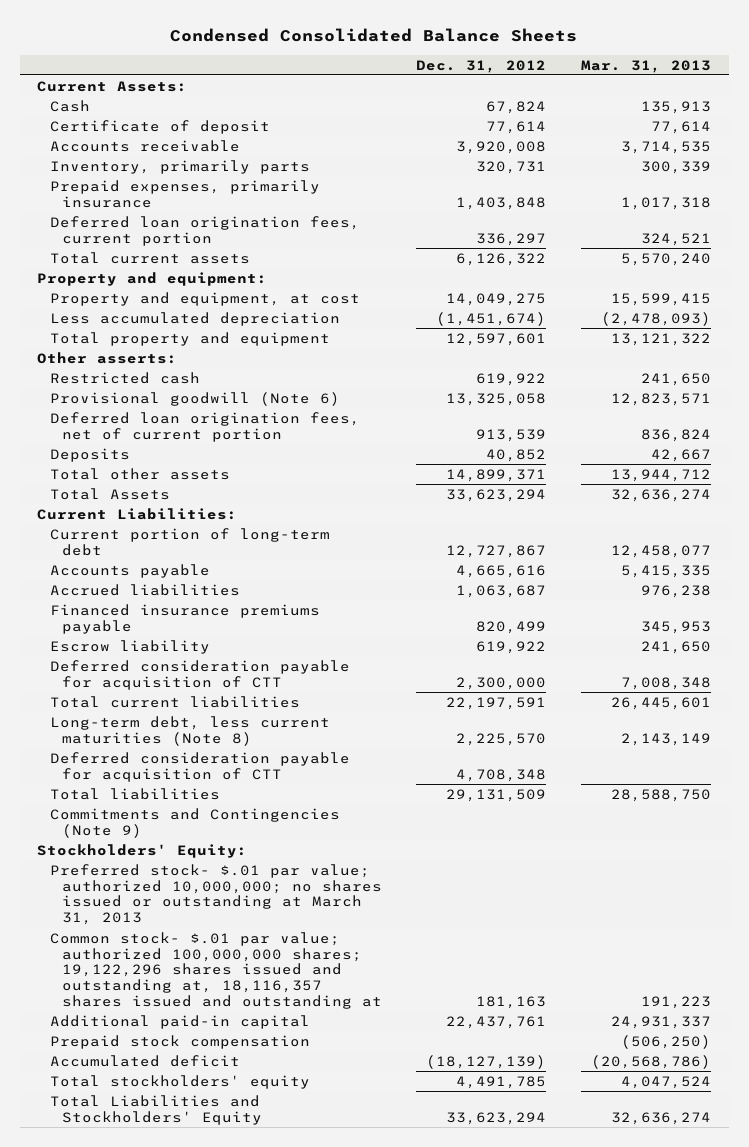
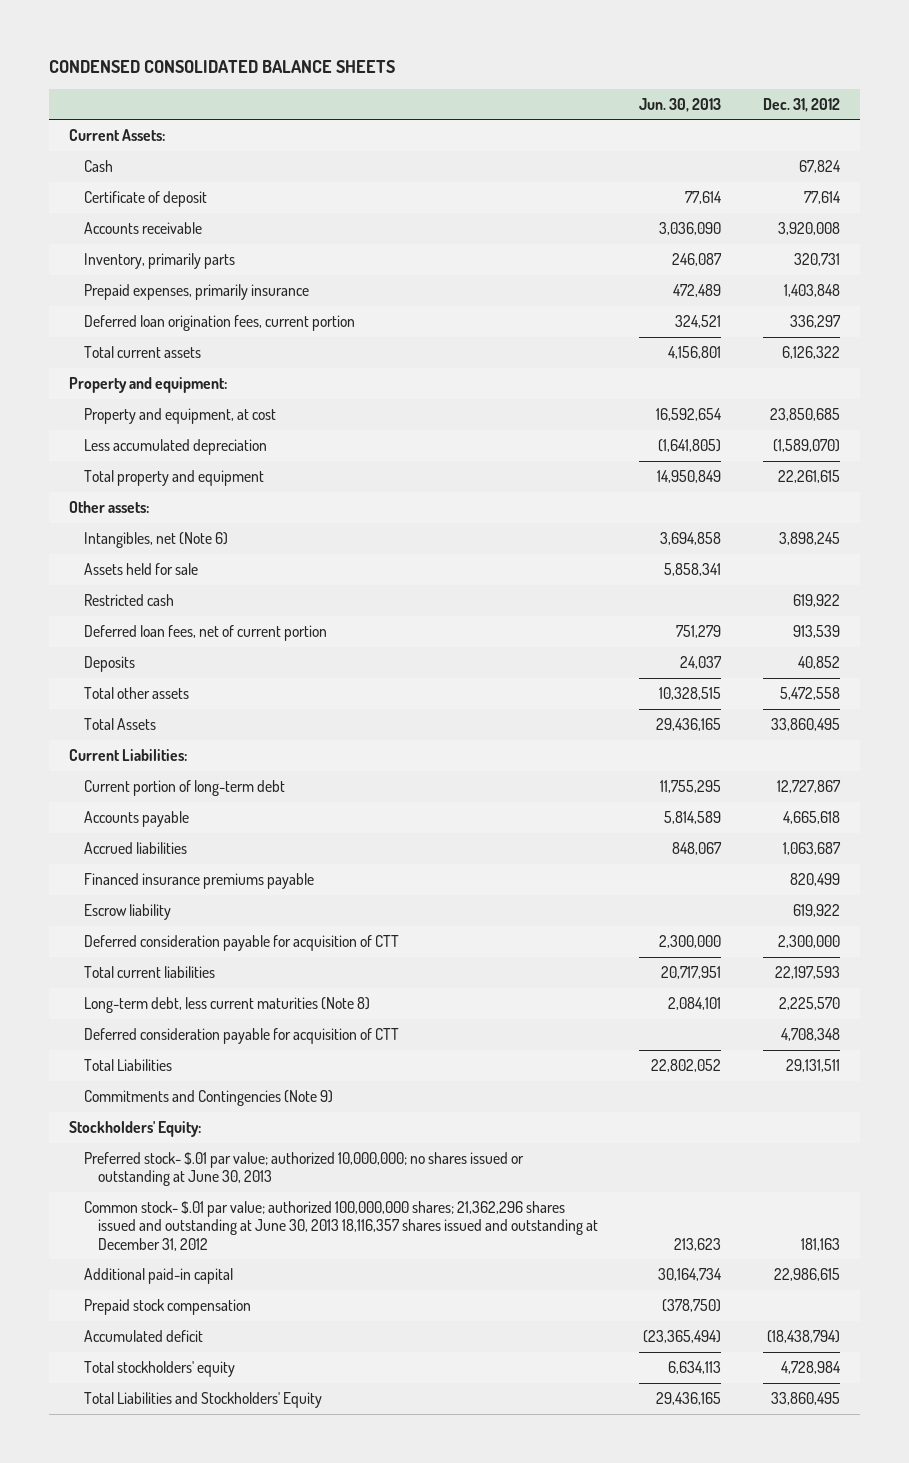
[170,28,578,43] Condensed Consolidated Balance Sheets -> [48,59,395,73] CONDENSED CONSOLIDATED BALANCE SHEETS
[581,59,712,73] Mar. 31, 2013 -> none
none -> [639,97,722,112] Jun. 30, 2013
[446,292,547,306] 14,049,275 -> [769,408,840,422] 23,850,685
[436,311,547,326] (1,451,674) -> [772,439,840,453] (1,589,070)
[446,332,547,346] 12,597,601 -> [777,470,840,484] 22,261,615
[37,351,178,364] Other asserts: -> [69,501,150,514] Other assets:
none -> [83,532,228,549] Intangibles, net (Note 6)
none -> [83,563,198,576] Assets held for sale
[49,391,340,406] Provisional goodwill (Note 6) -> none
[49,411,360,442] Deferred loan origination fees, net of current portion -> [83,625,327,642] Deferred loan fees, net of current portion
[446,468,547,482] 14,899,371 -> [779,687,840,701] 5,472,558
[446,488,547,502] 33,623,294 -> [770,718,840,732] 33,860,495
[456,564,547,578] 4,665,616 -> [782,811,840,825] 4,665,618
[446,696,547,710] 22,197,591 -> [774,966,840,980] 22,197,593
[49,787,220,800] Total liabilities -> [83,1059,172,1072] Total Liabilities
[446,788,547,802] 29,131,509 -> [785,1059,840,1073] 29,131,511
[49,863,382,926] Preferred stock- $.01 par value; authorized 10,000,000; no shares issued or outstanding at March 31, 2013 -> [83,1152,524,1187] Preferred stock- $.01 par value; authorized 10,000,000; no shares issued or outstanding at June 30, 2013
[49,931,382,1010] Common stock- $.01 par value; authorized 100,000,000 shares; 19,122,296 shares issued and outstanding at, 18,116,357 shares issued and outstanding at -> [83,1201,599,1251] Common stock- $.01 par value; authorized 100,000,000 shares; 21,362,296 shares issued and outstanding at June 30, 2013 18,116,357 shares issued and outstanding at December 31, 2012
[446,1015,547,1029] 22,437,761 -> [773,1268,840,1282] 22,986,615
[426,1054,547,1069] (18,127,139) -> [766,1330,840,1344] (18,438,794)
[456,1075,547,1089] 4,491,785 -> [780,1361,841,1375] 4,728,984
[446,1111,547,1125] 33,623,294 -> [770,1392,840,1406] 33,860,495

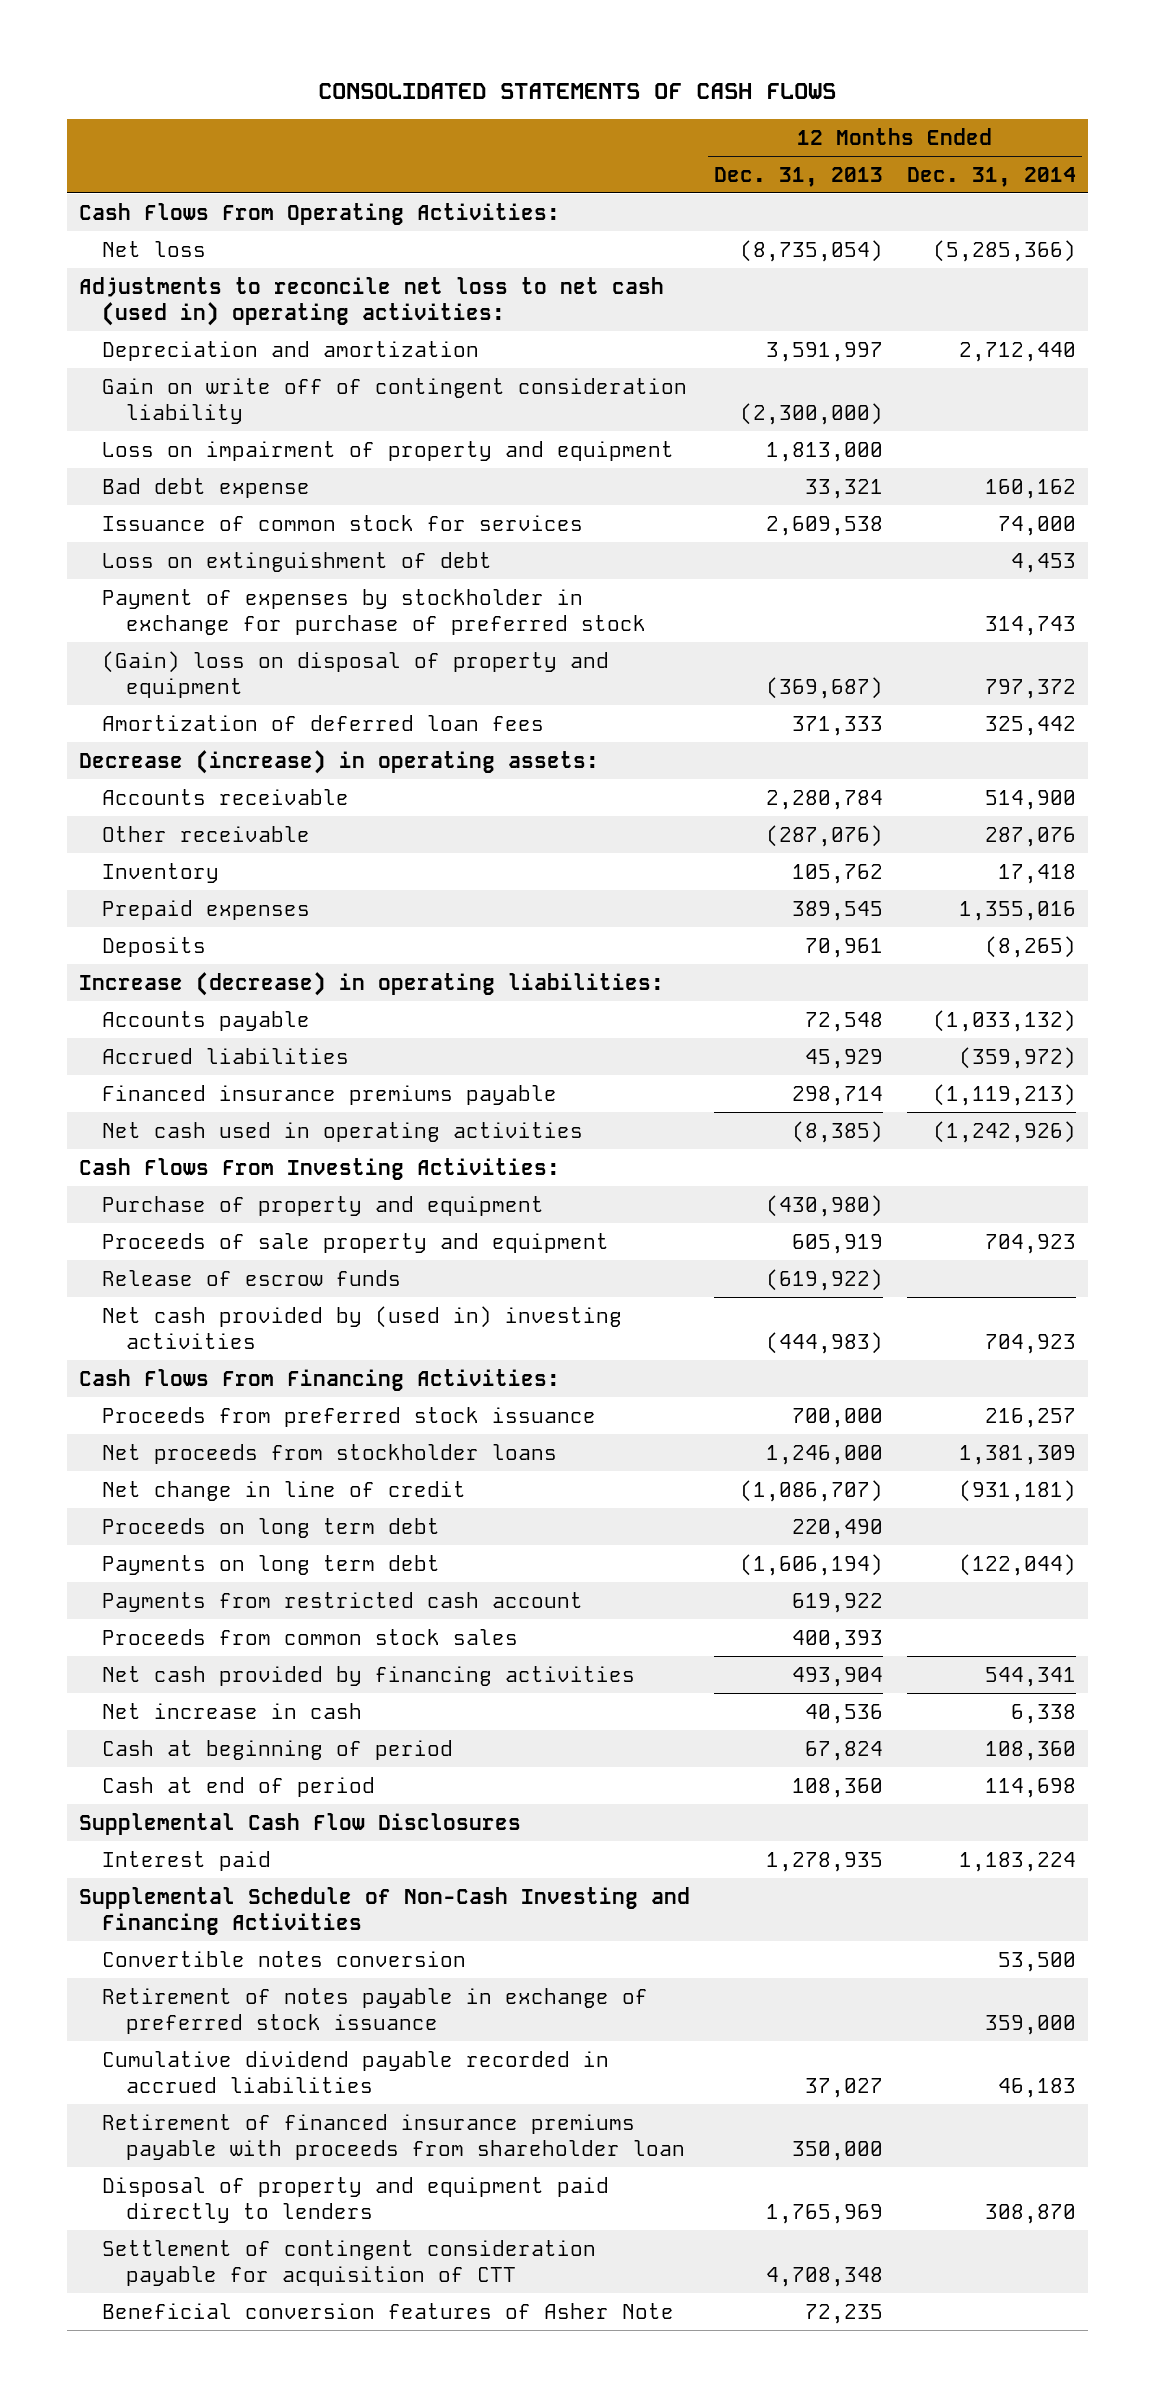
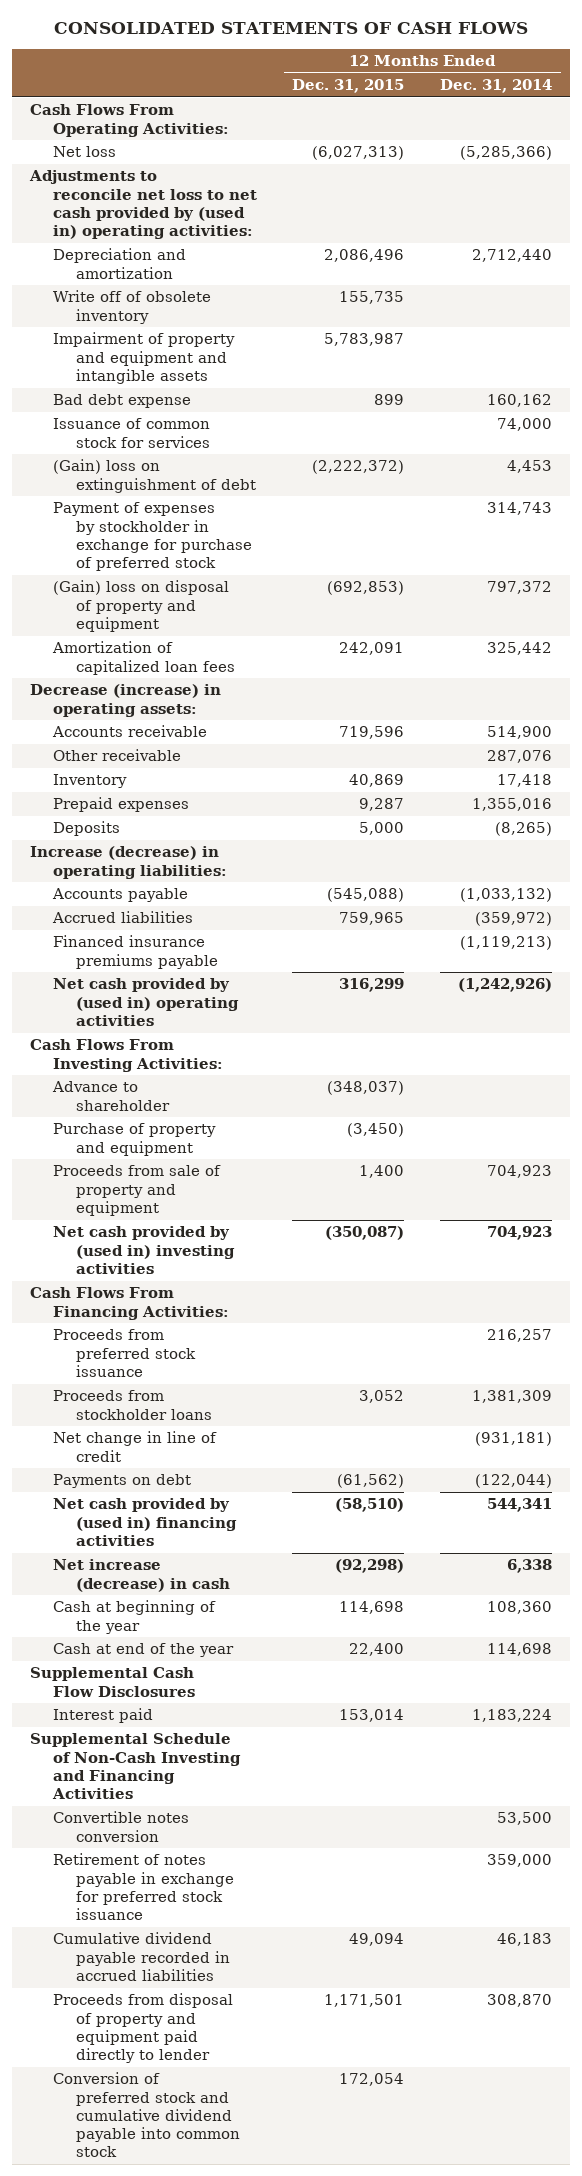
[713,166,883,187] Dec. 31, 2013 -> none
none -> [292,79,405,94] Dec. 31, 2015
[78,276,664,327] Adjustments to reconcile net loss to net cash (used in) operating activities: -> [28,170,257,240] Adjustments to reconcile net loss to net cash provided by (used in) operating activities:
[102,377,688,425] Gain on write off of contingent consideration liability -> none
none -> [52,290,211,324] Write off of obsolete inventory
[102,440,675,461] Loss on impairment of property and equipment -> [52,332,235,384] Impairment of property and equipment and intangible assets
[102,551,493,572] Loss on extinguishment of debt -> [52,459,256,493] (Gain) loss on extinguishment of debt
[102,714,545,731] Amortization of deferred loan fees -> [51,641,235,675] Amortization of capitalized loan fees
[102,1121,584,1142] Net cash used in operating activities -> [52,978,239,1026] Net cash provided by (used in) operating activities
none -> [51,1081,170,1111] Advance to shareholder
[102,1269,402,1286] Release of escrow funds -> none
[102,1232,610,1253] Proceeds of sale property and equipment -> [52,1165,221,1216] Proceeds from sale of property and equipment
[102,1443,558,1464] Net proceeds from stockholder loans -> [52,1390,212,1420] Proceeds from stockholder loans
[102,1517,441,1538] Proceeds on long term debt -> none
[102,1591,584,1612] Payments from restricted cash account -> none
[102,1628,519,1645] Proceeds from common stock sales -> none
[102,1554,441,1575] Payments on long term debt -> [52,1474,191,1489] Payments on debt
[102,1665,636,1686] Net cash provided by financing activities -> [52,1498,237,1546] Net cash provided by (used in) financing activities
[102,1702,363,1719] Net increase in cash -> [52,1559,230,1592] Net increase (decrease) in cash
[102,1739,454,1760] Cash at beginning of period -> [52,1600,216,1634] Cash at beginning of the year
[102,1776,376,1797] Cash at end of period -> [52,1643,234,1658] Cash at end of the year
[102,1987,649,2035] Retirement of notes payable in exchange of preferred stock issuance -> [52,1853,234,1921] Retirement of notes payable in exchange for preferred stock issuance
[102,2113,686,2161] Retirement of financed insurance premiums payable with proceeds from shareholder loan -> none
[102,2239,597,2287] Settlement of contingent consideration payable for acquisition of CTT -> none
[102,2302,675,2319] Beneficial conversion features of Asher Note -> none
[102,2176,610,2224] Disposal of property and equipment paid directly to lenders -> [52,1993,233,2064] Proceeds from disposal of property and equipment paid directly to lender
none -> [52,2072,240,2158] Conversion of preferred stock and cumulative dividend payable into common stock

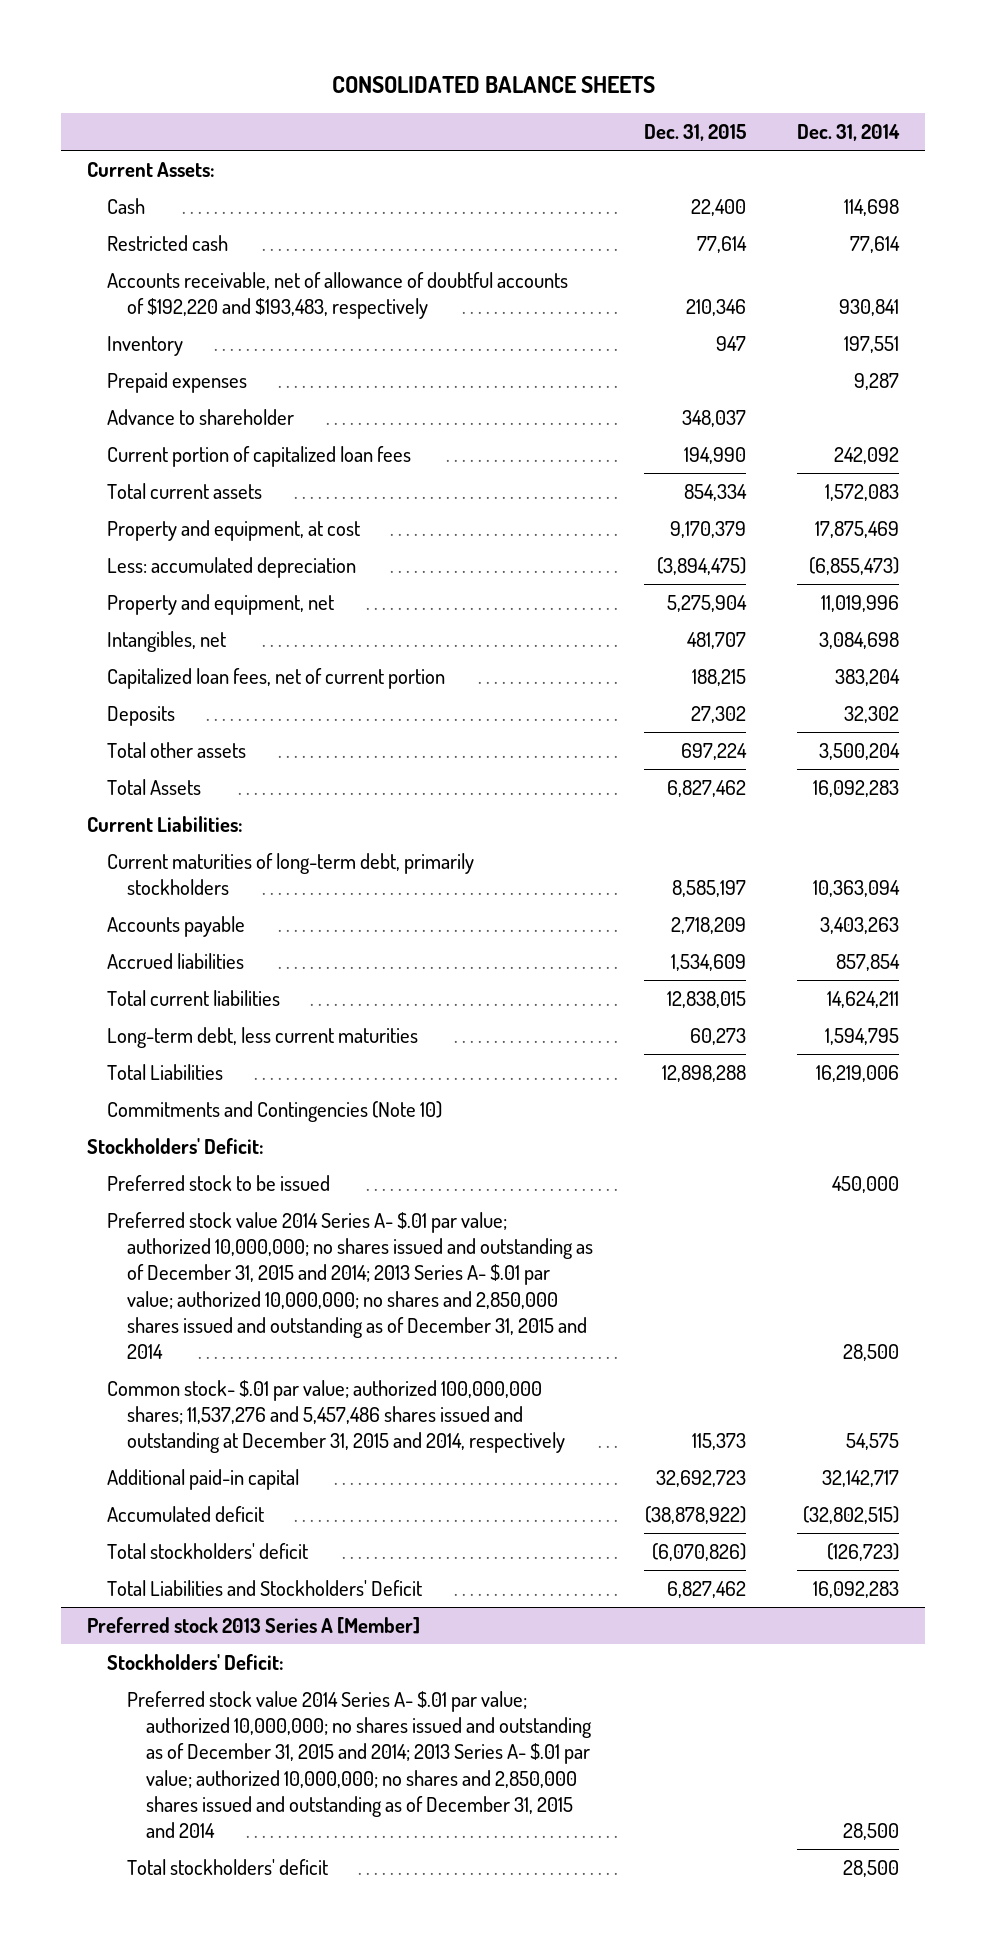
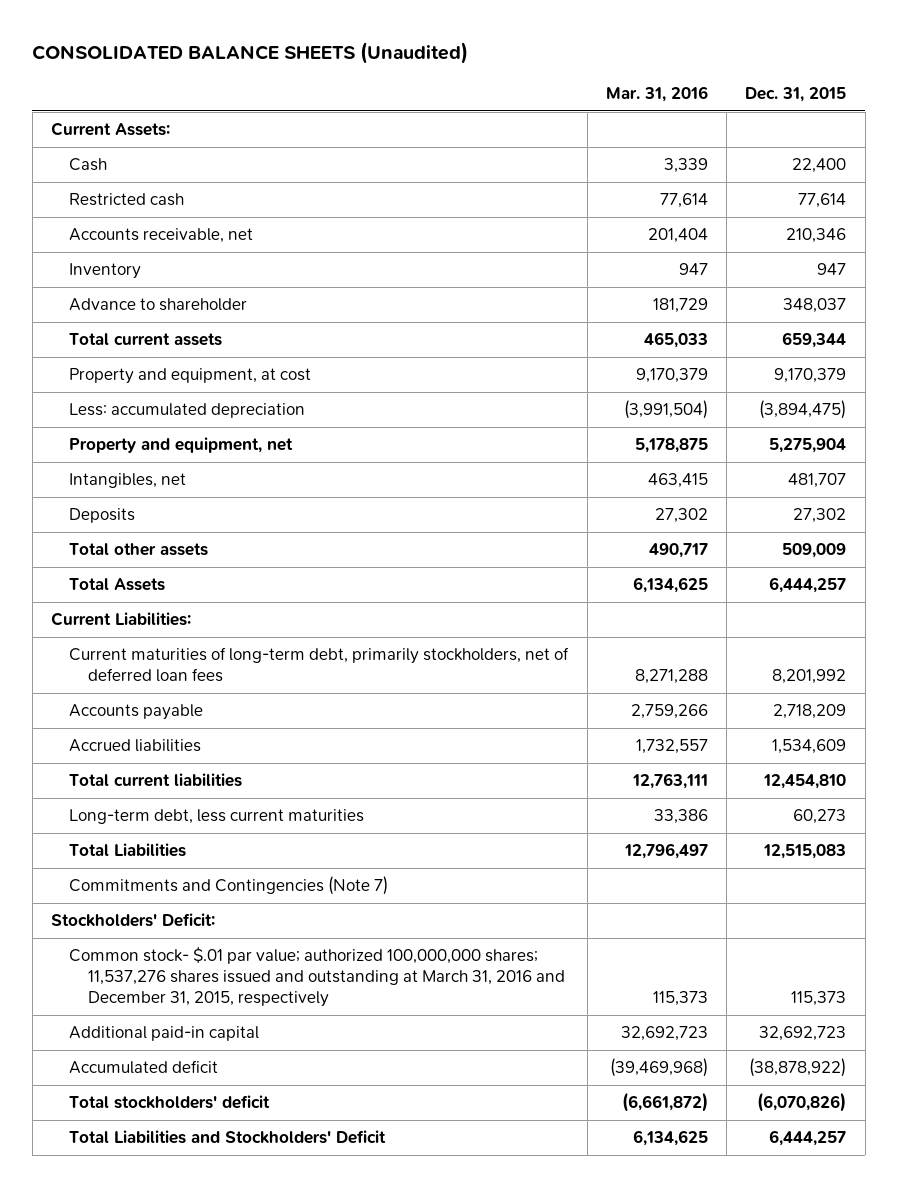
[331,75,655,93] CONSOLIDATED BALANCE SHEETS -> [32,41,469,64] CONSOLIDATED BALANCE SHEETS (Unaudited)
[797,124,901,142] Dec. 31, 2014 -> none
none -> [605,86,708,103] Mar. 31, 2016
[106,271,568,320] Accounts receivable, net of allowance of doubtful accounts of $192,220 and $193,483, respectively -> [69,228,254,244] Accounts receivable, net
[106,371,247,393] Prepaid expenses -> none
[106,445,411,467] Current portion of capitalized loan fees -> none
[683,483,747,501] 854,334 -> [782,332,847,349] 659,344
[106,667,445,689] Capitalized loan fees, net of current portion -> none
[680,742,747,760] 697,224 -> [782,543,847,559] 509,009
[666,779,746,797] 6,827,462 -> [769,577,847,594] 6,444,257
[106,852,474,896] Current maturities of long-term debt, primarily stockholders -> [69,647,570,683] Current maturities of long-term debt, primarily stockholders, net of deferred loan fees
[671,880,746,898] 8,585,197 -> [772,669,847,685] 8,201,992
[666,990,746,1008] 12,838,015 -> [763,774,847,790] 12,454,810
[661,1064,746,1082] 12,898,288 -> [763,844,847,860] 12,515,083
[106,1100,442,1122] Commitments and Contingencies (Note 10) -> [69,876,389,896] Commitments and Contingencies (Note 7)
[106,1174,330,1191] Preferred stock to be issued -> none
[106,1211,593,1360] Preferred stock value 2014 Series A- $.01 par value; authorized 10,000,000; no shares issued and outstanding as of December 31, 2015 and 2014; 2013 Series A- $.01 par value; authorized 10,000,000; no shares and 2,850,000 shares issued and outstanding as of December 31, 2015 and 2014 -> none
[106,1379,565,1454] Common stock- $.01 par value; authorized 100,000,000 shares; 11,537,276 and 5,457,486 shares issued and outstanding at December 31, 2015 and 2014, respectively -> [69,947,565,1008] Common stock- $.01 par value; authorized 100,000,000 shares; 11,537,276 shares issued and outstanding at March 31, 2016 and December 31, 2015, respectively
[86,1616,420,1634] Preferred stock 2013 Series A [Member] -> none
[106,1653,284,1670] Stockholders' Deficit: -> none
[126,1690,593,1839] Preferred stock value 2014 Series A- $.01 par value; authorized 10,000,000; no shares issued and outstanding as of December 31, 2015 and 2014; 2013 Series A- $.01 par value; authorized 10,000,000; no shares and 2,850,000 shares issued and outstanding as of December 31, 2015 and 2014 -> none
[126,1858,328,1875] Total stockholders' deficit -> none
[666,1580,746,1598] 6,827,462 -> [769,1130,847,1147] 6,444,257

